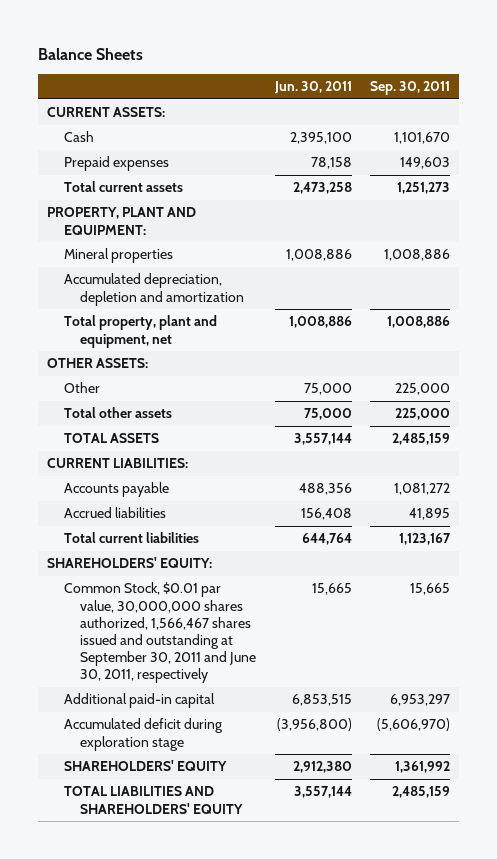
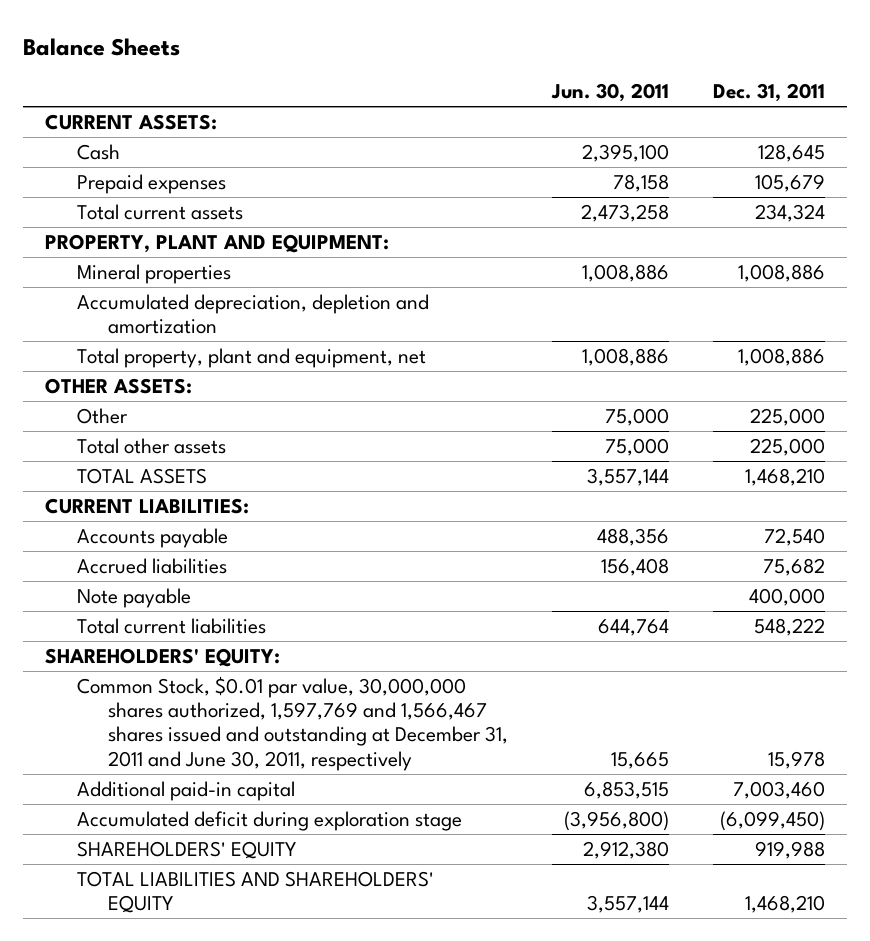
[369,81,450,96] Sep. 30, 2011 -> none
none -> [713,82,826,102] Dec. 31, 2011
none -> [76,587,191,608] Note payable
[63,582,257,684] Common Stock, $0.01 par value, 30,000,000 shares authorized, 1,566,467 shares issued and outstanding at September 30, 2011 and June 30, 2011, respectively -> [76,675,509,771] Common Stock, $0.01 par value, 30,000,000 shares authorized, 1,597,769 and 1,566,467 shares issued and outstanding at December 31, 2011 and June 30, 2011, respectively

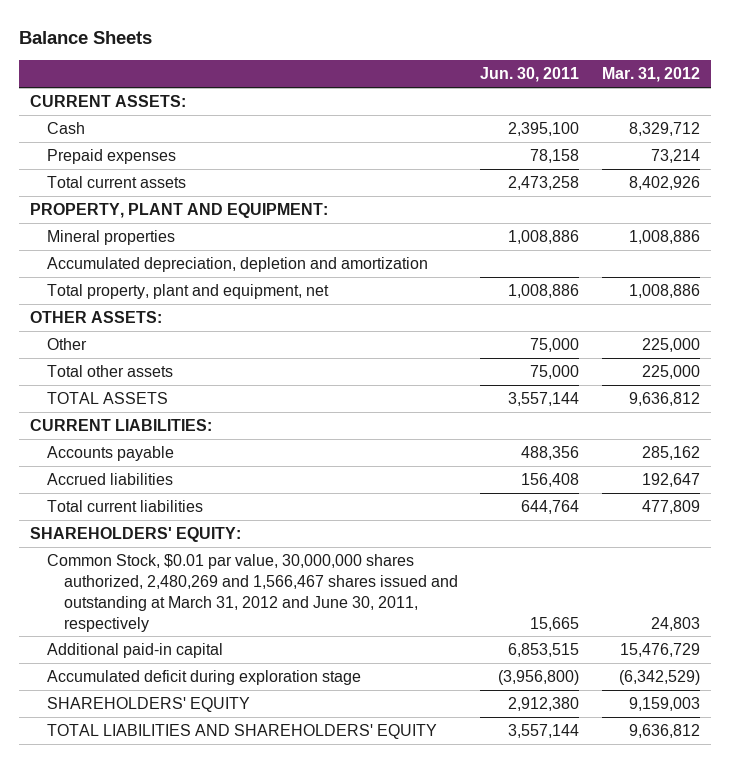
[713,82,826,102] Dec. 31, 2011 -> none
none -> [601,67,700,83] Mar. 31, 2012
[76,587,191,608] Note payable -> none
[76,675,509,771] Common Stock, $0.01 par value, 30,000,000 shares authorized, 1,597,769 and 1,566,467 shares issued and outstanding at December 31, 2011 and June 30, 2011, respectively -> [47,553,459,632] Common Stock, $0.01 par value, 30,000,000 shares authorized, 2,480,269 and 1,566,467 shares issued and outstanding at March 31, 2012 and June 30, 2011, respectively

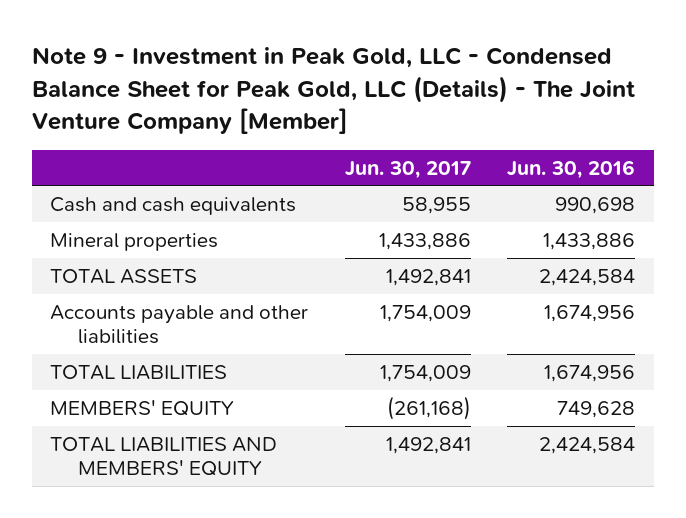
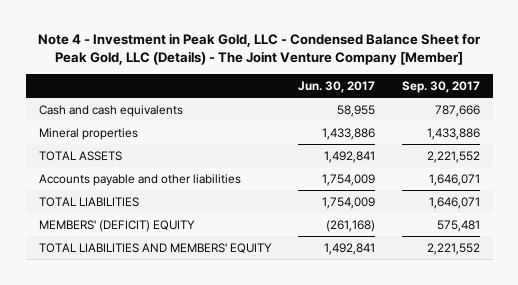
[31,47,635,134] Note 9 - Investment in Peak Gold, LLC - Condensed Balance Sheet for Peak Gold, LLC (Details) - The Joint Venture Company [Member] -> [38,32,482,66] Note 4 - Investment in Peak Gold, LLC - Condensed Balance Sheet for Peak Gold, LLC (Details) - The Joint Venture Company [Member]
[507,159,636,179] Jun. 30, 2016 -> none
none -> [401,80,480,93] Sep. 30, 2017
[50,399,235,416] MEMBERS' EQUITY -> [38,219,195,232] MEMBERS' (DEFICIT) EQUITY

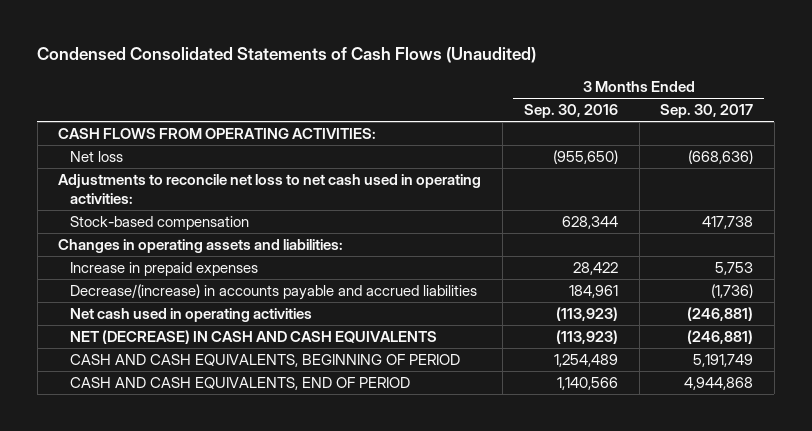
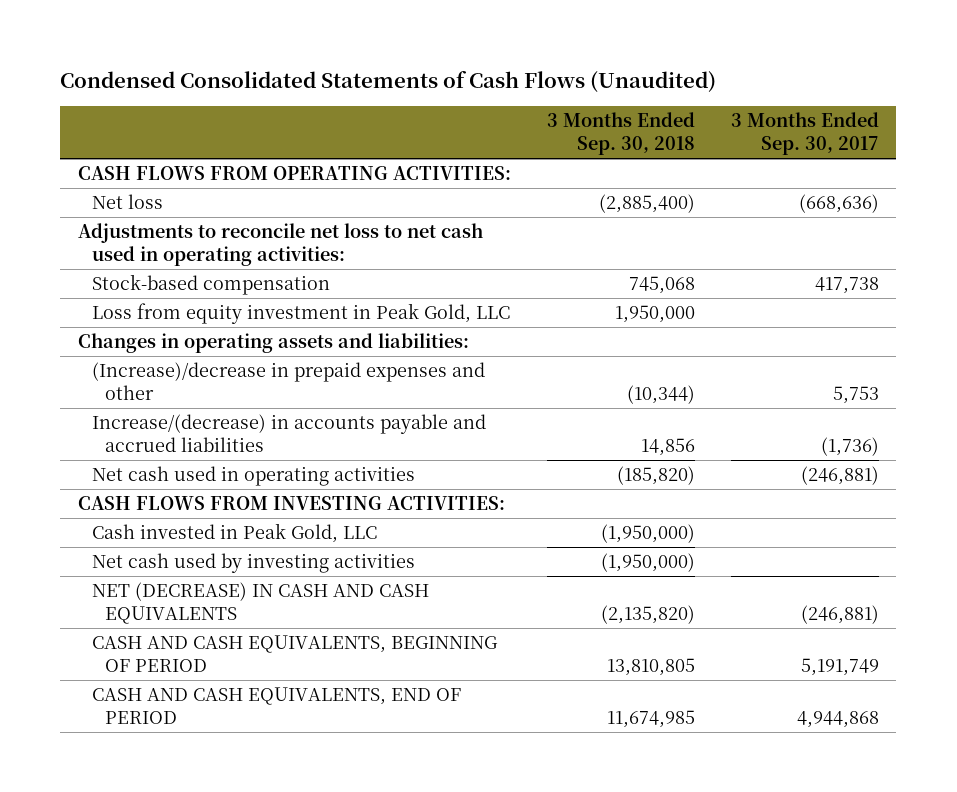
[523,104,618,119] Sep. 30, 2016 -> none
none -> [546,112,695,156] 3 Months Ended Sep. 30, 2018
none -> [91,303,510,325] Loss from equity investment in Peak Gold, LLC
[69,261,258,276] Increase in prepaid expenses -> [91,362,485,400] (Increase)/decrease in prepaid expenses and other
[69,283,477,300] Decrease/(increase) in accounts payable and accrued liabilities -> [91,414,486,452] Increase/(decrease) in accounts payable and accrued liabilities
none -> [78,496,506,511] CASH FLOWS FROM INVESTING ACTIVITIES:
none -> [91,523,377,544] Cash invested in Peak Gold, LLC
none -> [91,553,415,574] Net cash used by investing activities

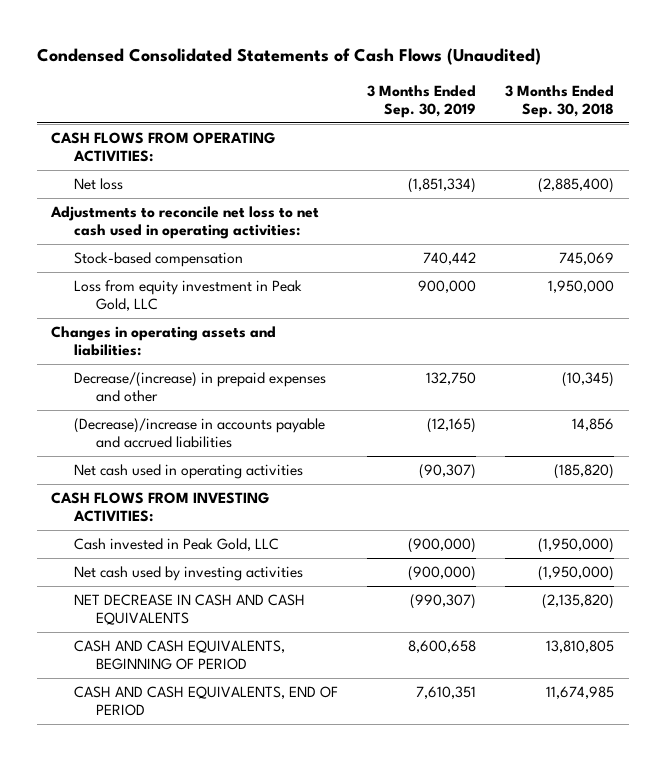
[730,112,879,156] 3 Months Ended Sep. 30, 2017 -> none
none -> [366,84,476,118] 3 Months Ended Sep. 30, 2019
[628,276,695,295] 745,068 -> [559,252,615,266] 745,069
[91,362,485,400] (Increase)/decrease in prepaid expenses and other -> [73,372,326,403] Decrease/(increase) in prepaid expenses and other
[626,384,695,404] (10,344) -> [562,372,615,388] (10,345)
[91,414,486,452] Increase/(decrease) in accounts payable and accrued liabilities -> [73,418,325,449] (Decrease)/increase in accounts payable and accrued liabilities
[91,582,429,624] NET (DECREASE) IN CASH AND CASH EQUIVALENTS -> [73,594,305,626] NET DECREASE IN CASH AND CASH EQUIVALENTS

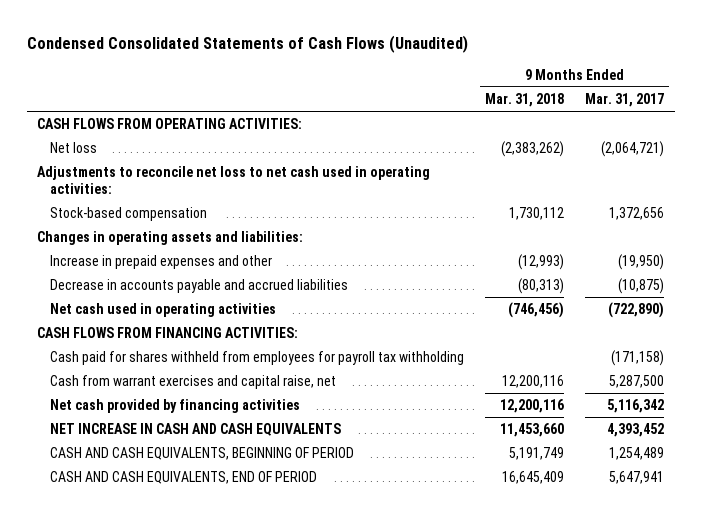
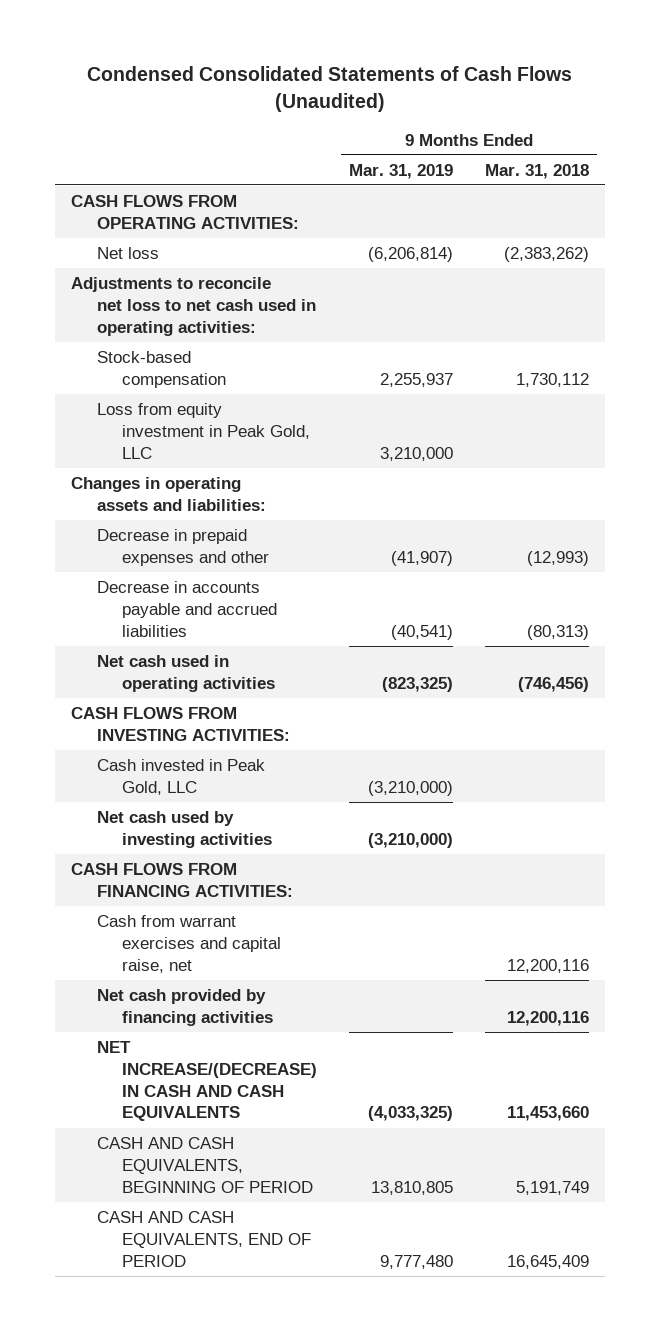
[585,93,665,108] Mar. 31, 2017 -> none
none -> [349,163,454,179] Mar. 31, 2019
none -> [96,402,311,459] Loss from equity investment in Peak Gold, LLC
[50,255,273,270] Increase in prepaid expenses and other -> [96,528,270,566] Decrease in prepaid expenses and other
none -> [71,706,290,741] CASH FLOWS FROM INVESTING ACTIVITIES:
none -> [96,758,265,795] Cash invested in Peak Gold, LLC
none -> [96,810,273,848] Net cash used by investing activities
[50,351,465,366] Cash paid for shares withheld from employees for payroll tax withholding -> none
[50,423,342,437] NET INCREASE IN CASH AND CASH EQUIVALENTS -> [96,1040,318,1122] NET INCREASE/(DECREASE) IN CASH AND CASH EQUIVALENTS

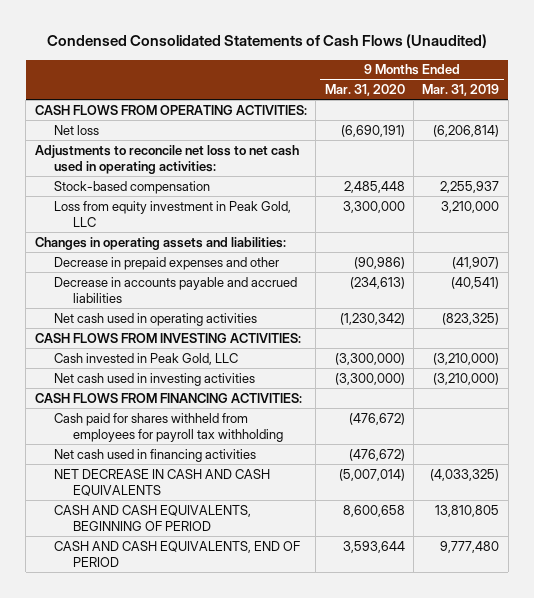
[484,163,589,179] Mar. 31, 2018 -> none
none -> [324,84,405,97] Mar. 31, 2020
[96,810,273,848] Net cash used by investing activities -> [54,372,256,386] Net cash used in investing activities
[96,914,282,973] Cash from warrant exercises and capital raise, net -> none
none -> [54,412,284,442] Cash paid for shares withheld from employees for payroll tax withholding
[96,988,274,1026] Net cash provided by financing activities -> [54,448,257,462] Net cash used in financing activities
[96,1040,318,1122] NET INCREASE/(DECREASE) IN CASH AND CASH EQUIVALENTS -> [54,468,271,496] NET DECREASE IN CASH AND CASH EQUIVALENTS

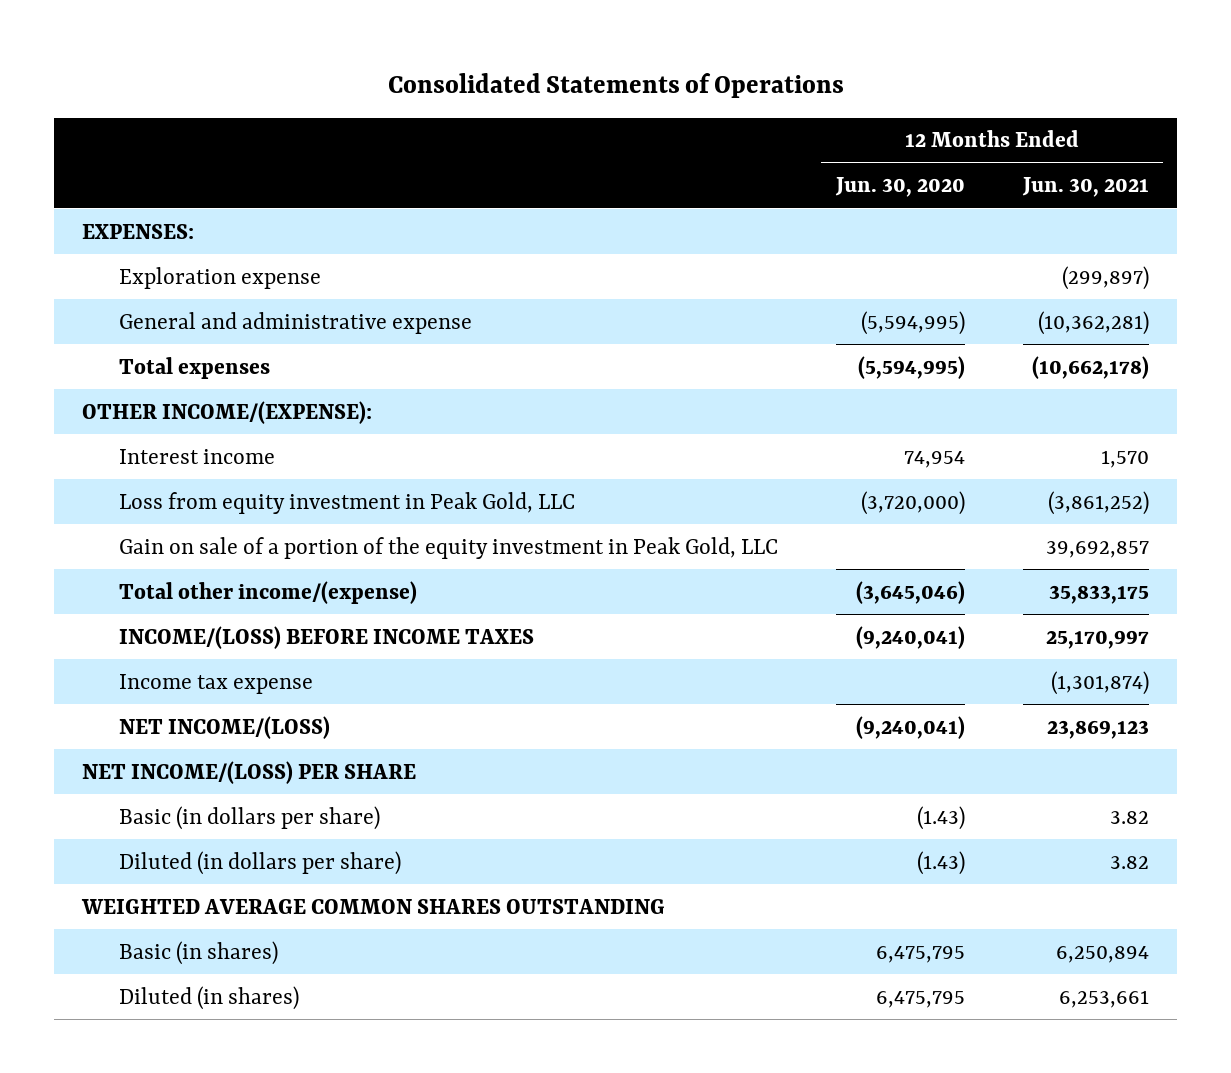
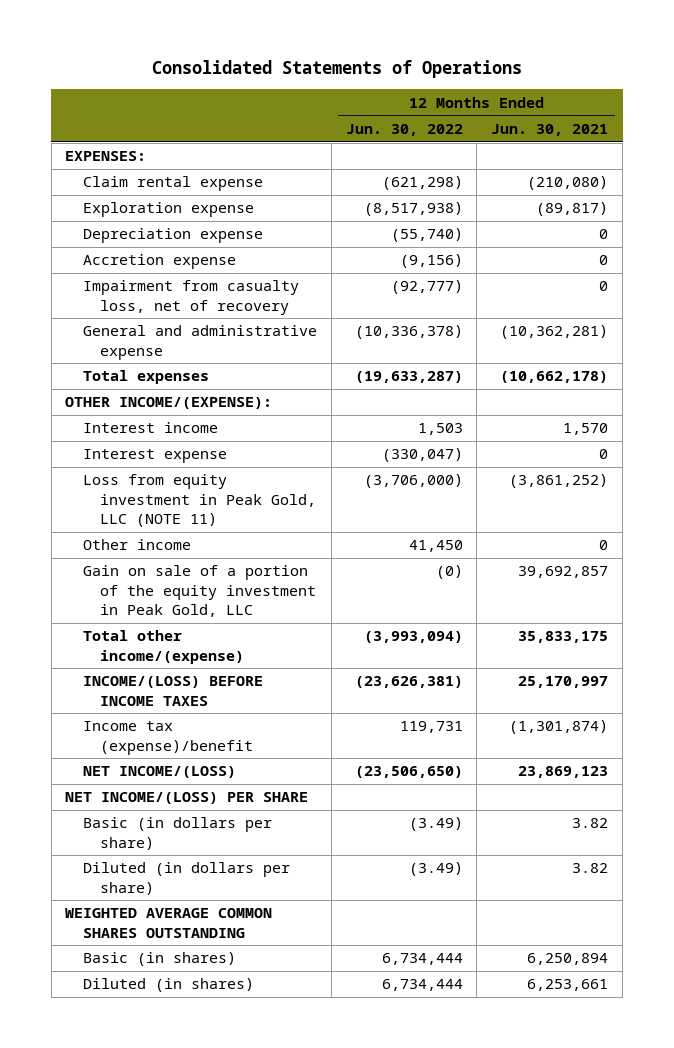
[834,177,965,198] Jun. 30, 2020 -> none
none -> [345,123,463,136] Jun. 30, 2022
none -> [82,176,263,192] Claim rental expense
[1061,265,1149,290] (299,897) -> [536,202,609,217] (89,817)
none -> [82,228,263,244] Depreciation expense
none -> [82,254,236,270] Accretion expense
none -> [82,280,299,315] Impairment from casualty loss, net of recovery
none -> [82,449,227,464] Interest expense
[118,491,575,514] Loss from equity investment in Peak Gold, LLC -> [82,474,317,527] Loss from equity investment in Peak Gold, LLC (NOTE 11)
none -> [82,539,191,551] Other income
[118,673,313,694] Income tax expense -> [82,721,254,755] Income tax (expense)/benefit

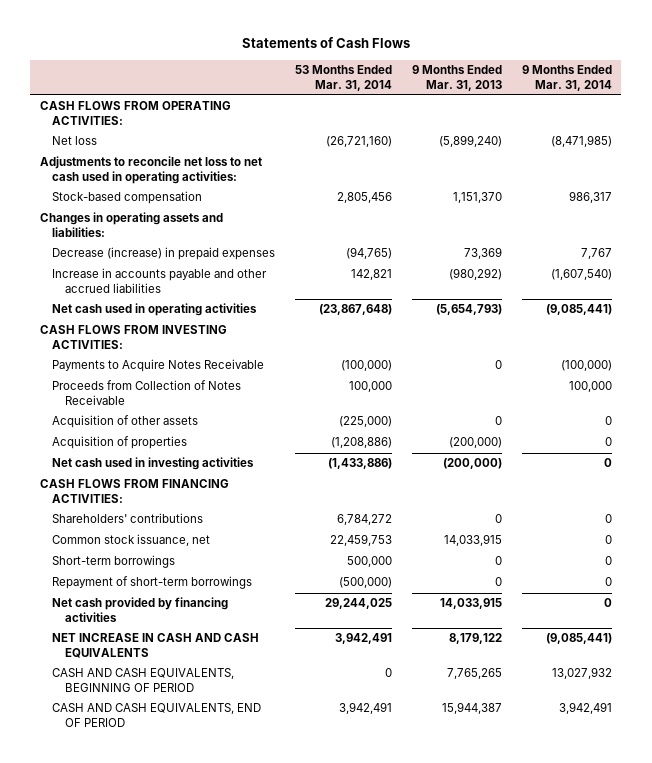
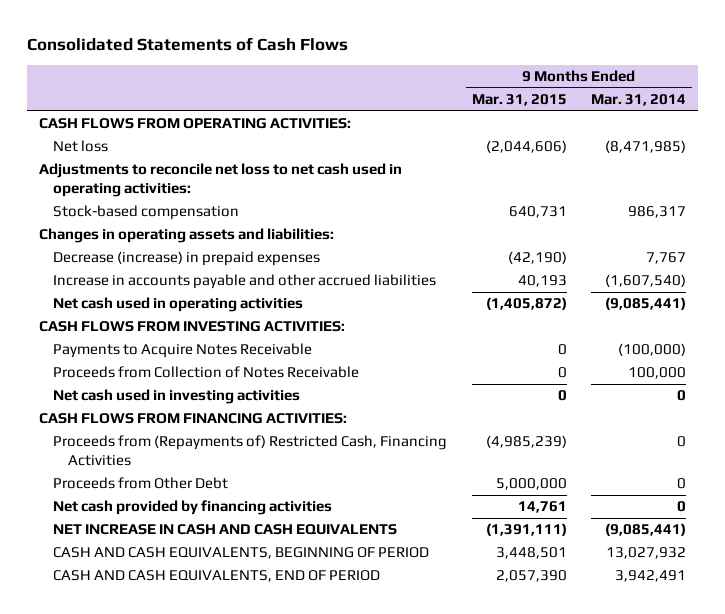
[241,37,410,49] Statements of Cash Flows -> [27,37,349,52] Consolidated Statements of Cash Flows
[295,64,393,91] 53 Months Ended Mar. 31, 2014 -> none
[411,64,502,91] 9 Months Ended Mar. 31, 2013 -> none
none -> [471,94,567,107] Mar. 31, 2015
[52,415,199,429] Acquisition of other assets -> none
[52,436,188,450] Acquisition of properties -> none
[52,513,204,524] Shareholders' contributions -> none
[52,534,211,547] Common stock issuance, net -> none
[52,555,176,569] Short-term borrowings -> none
[52,576,253,590] Repayment of short-term borrowings -> none
none -> [53,435,448,466] Proceeds from (Repayments of) Restricted Cash, Financing Activities
none -> [53,477,229,490] Proceeds from Other Debt

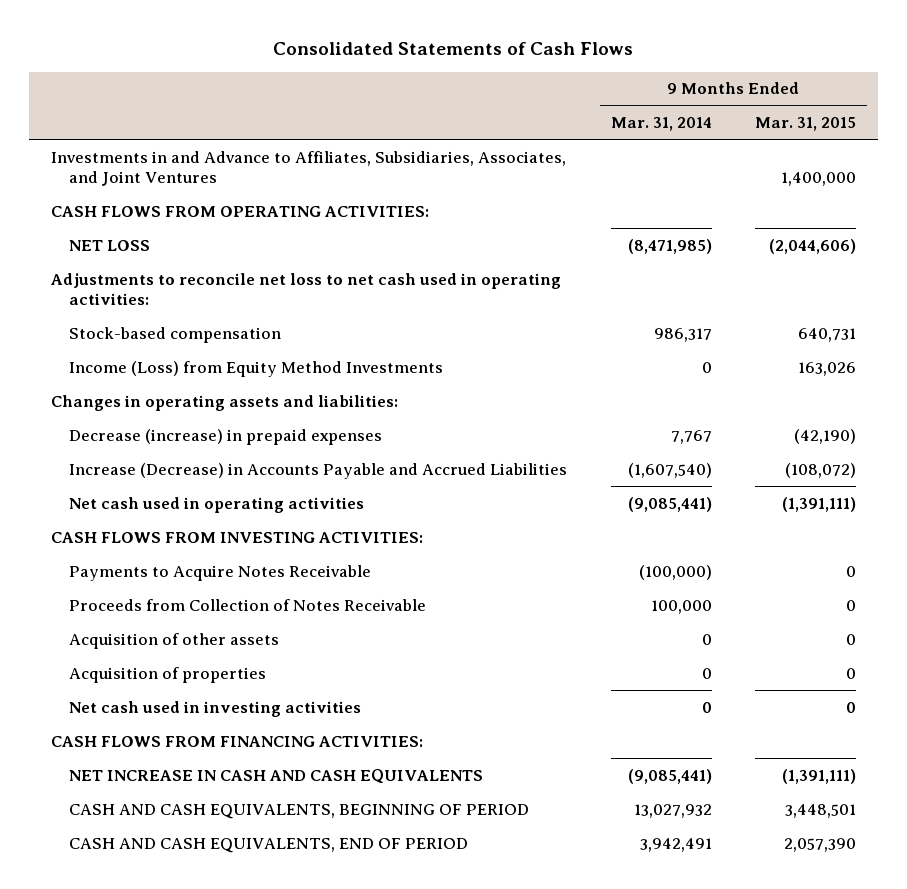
none -> [50,150,566,187] Investments in and Advance to Affiliates, Subsidiaries, Associates, and Joint Ventures
[53,140,109,153] Net loss -> [69,239,151,251] NET LOSS
none -> [69,360,444,377] Income (Loss) from Equity Method Investments
[53,274,437,290] Increase in accounts payable and other accrued liabilities -> [69,462,568,479] Increase (Decrease) in Accounts Payable and Accrued Liabilities
[517,275,567,288] 40,193 -> [785,462,857,478] (108,072)
[485,297,567,311] (1,405,872) -> [782,496,857,512] (1,391,111)
none -> [69,632,280,649] Acquisition of other assets
none -> [69,666,267,683] Acquisition of properties
[53,435,448,466] Proceeds from (Repayments of) Restricted Cash, Financing Activities -> none
[53,477,229,490] Proceeds from Other Debt -> none
[53,500,333,516] Net cash provided by financing activities -> none

